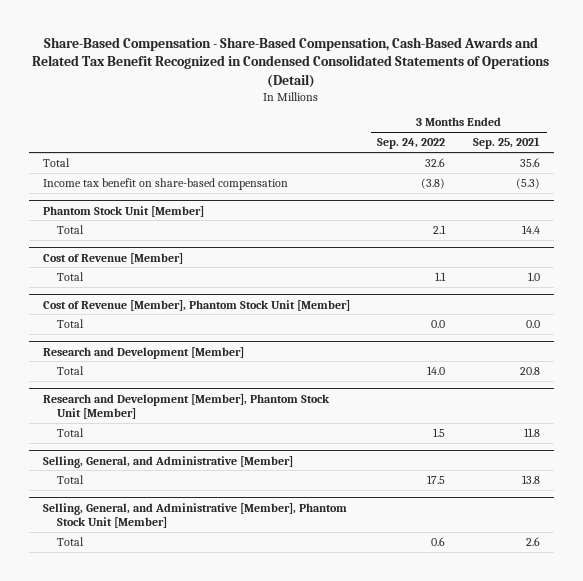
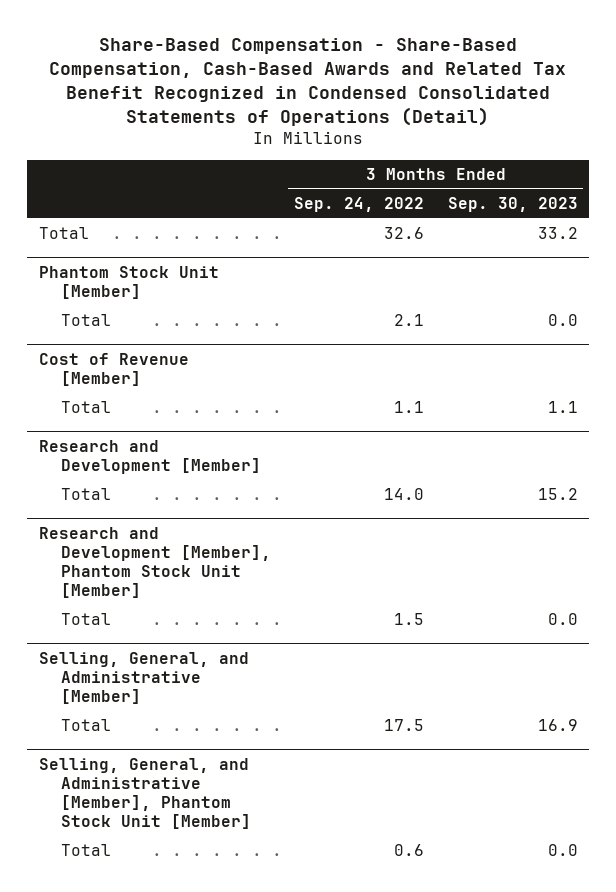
[472,137,540,150] Sep. 25, 2021 -> none
none -> [447,196,578,212] Sep. 30, 2023
[42,178,288,191] Income tax benefit on share-based compensation -> none
[42,299,350,311] Cost of Revenue [Member], Phantom Stock Unit [Member] -> none
[57,319,85,329] Total -> none

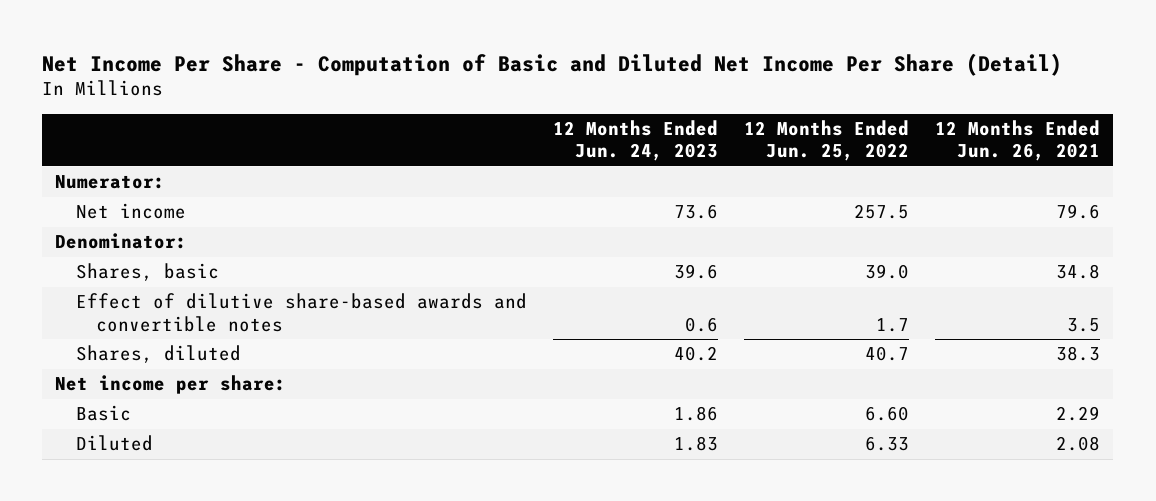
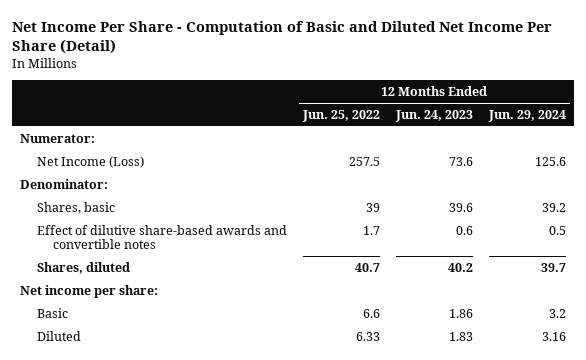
[935,119,1101,162] 12 Months Ended Jun. 26, 2021 -> none
none -> [487,109,566,122] Jun. 29, 2024
[75,203,186,220] Net income -> [36,155,144,168] Net Income (Loss)
[865,264,910,280] 39.0 -> [365,202,380,212] 39
[865,406,910,422] 6.60 -> [362,308,380,318] 6.6

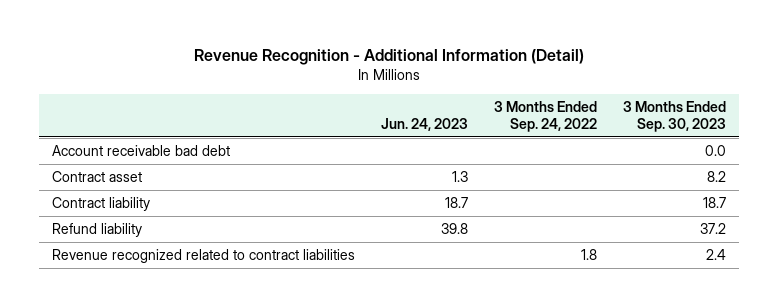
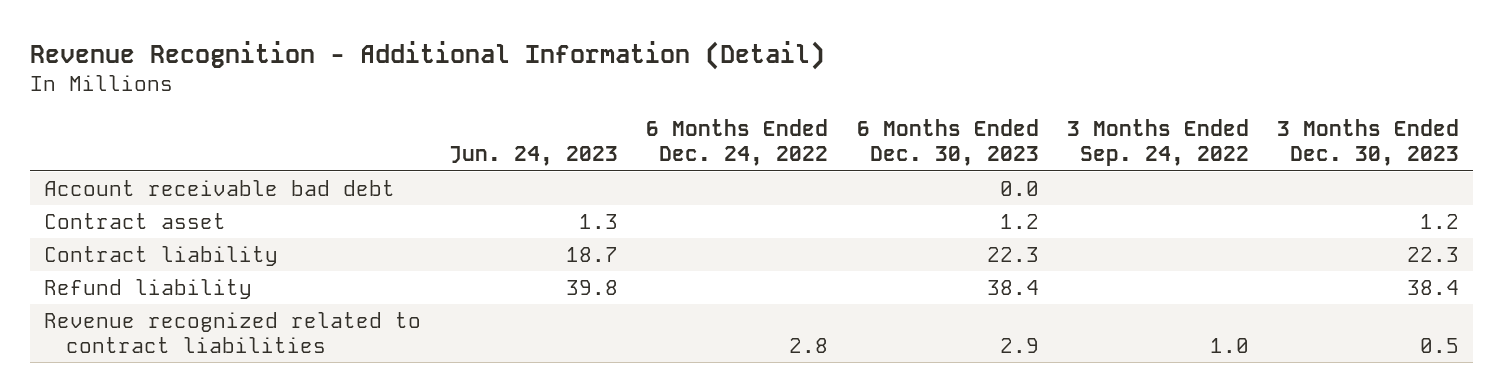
[622,100,726,132] 3 Months Ended Sep. 30, 2023 -> none
none -> [646,119,829,167] 6 Months Ended Dec. 24, 2022
none -> [856,119,1039,167] 6 Months Ended Dec. 30, 2023
none -> [1277,119,1460,167] 3 Months Ended Dec. 30, 2023
[581,249,598,261] 1.8 -> [1209,338,1249,354] 1.0

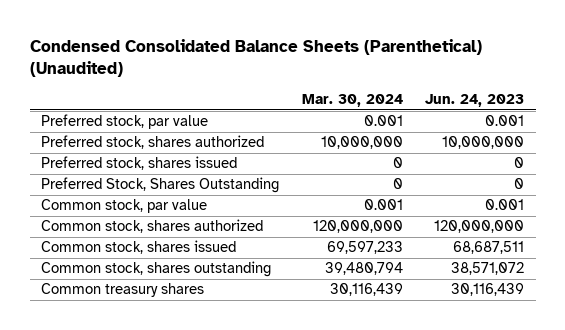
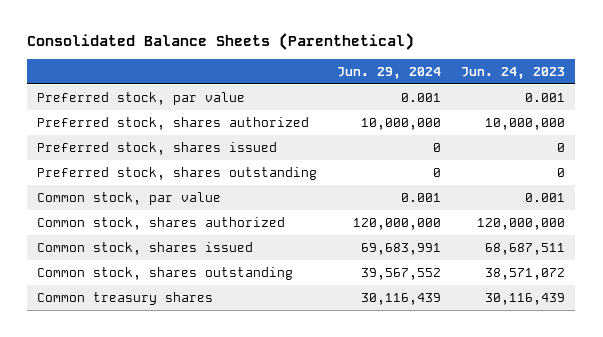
[29,38,482,78] Condensed Consolidated Balance Sheets (Parenthetical) (Unaudited) -> [27,33,415,51] Consolidated Balance Sheets (Parenthetical)
[301,93,403,107] Mar. 30, 2024 -> none
none -> [337,66,442,79] Jun. 29, 2024
[40,177,279,194] Preferred Stock, Shares Outstanding -> [37,166,318,180] Preferred stock, shares outstanding

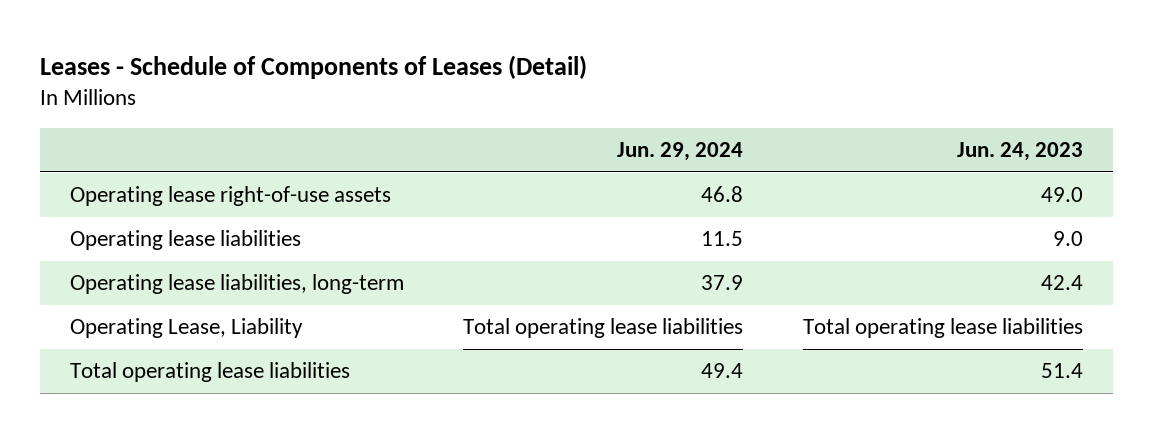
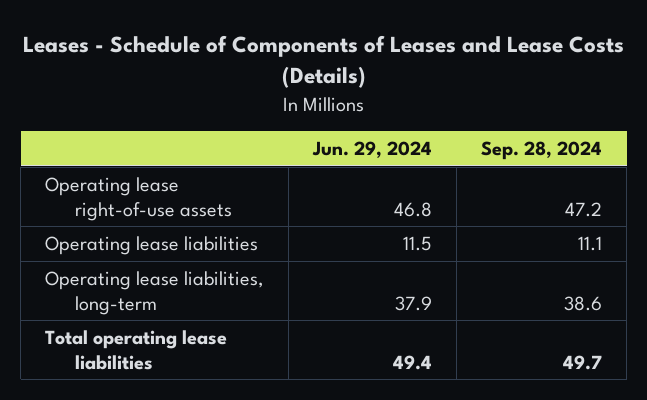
[39,54,587,79] Leases - Schedule of Components of Leases (Detail) -> [22,34,624,89] Leases - Schedule of Components of Leases and Lease Costs (Details)
[957,142,1084,162] Jun. 24, 2023 -> none
none -> [481,141,603,161] Sep. 28, 2024
[69,318,303,339] Operating Lease, Liability -> none

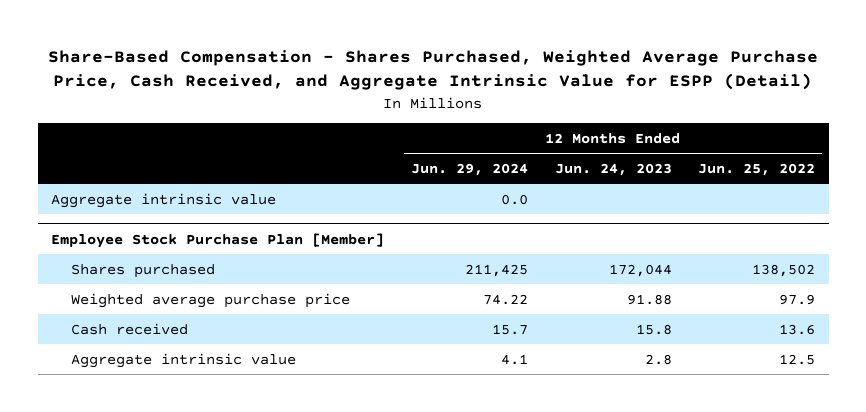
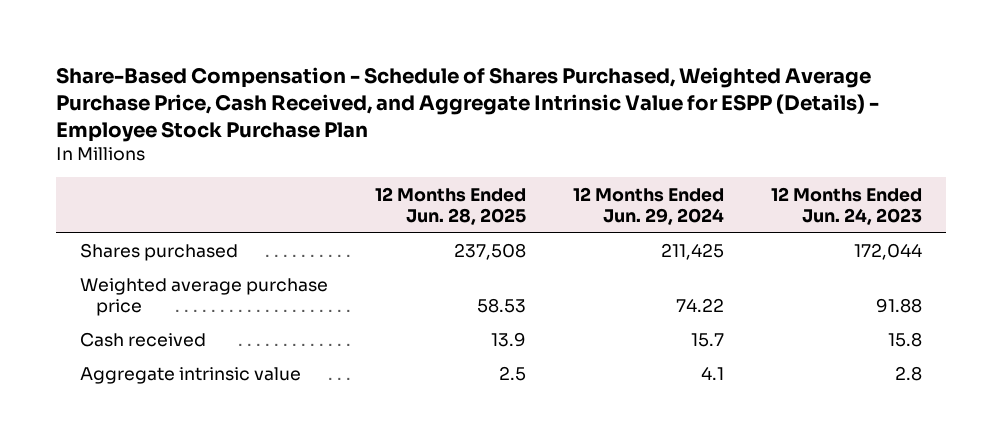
[48,50,819,91] Share-Based Compensation - Shares Purchased, Weighted Average Purchase Price, Cash Received, and Aggregate Intrinsic Value for ESPP (Detail) -> [56,66,880,142] Share-Based Compensation - Schedule of Shares Purchased, Weighted Average Purchase Price, Cash Received, and Aggregate Intrinsic Value for ESPP (Details) - Employee Stock Purchase Plan
[698,162,816,176] Jun. 25, 2022 -> none
none -> [374,186,526,225] 12 Months Ended Jun. 28, 2025
[51,192,277,208] Aggregate intrinsic value -> none
[51,232,385,248] Employee Stock Purchase Plan [Member] -> none

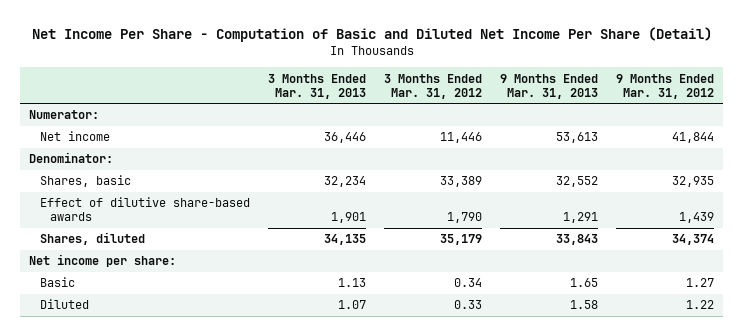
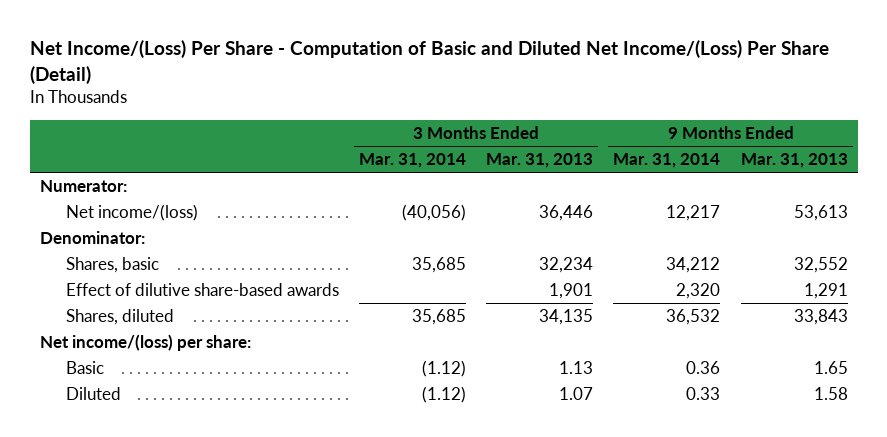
[31,27,712,43] Net Income Per Share - Computation of Basic and Diluted Net Income Per Share (Detail) -> [29,40,829,84] Net Income/(Loss) Per Share - Computation of Basic and Diluted Net Income/(Loss) Per Share (Detail)
[383,73,482,99] 3 Months Ended Mar. 31, 2012 -> none
[616,73,715,99] 9 Months Ended Mar. 31, 2012 -> none
none -> [359,153,467,169] Mar. 31, 2014
none -> [613,153,721,169] Mar. 31, 2014
[39,131,110,142] Net income -> [65,204,198,222] Net income/(loss)
[29,254,177,268] Net income per share: -> [39,334,251,352] Net income/(loss) per share:

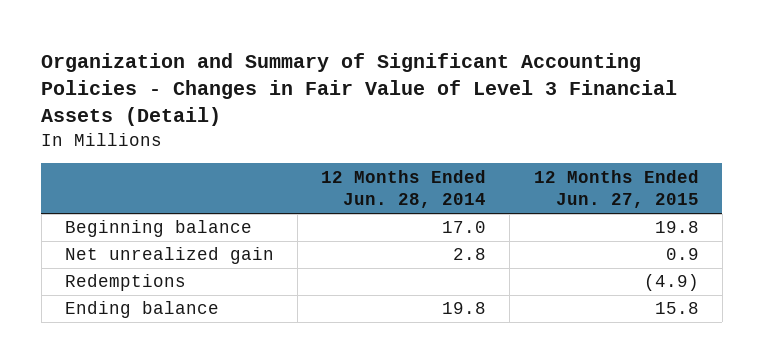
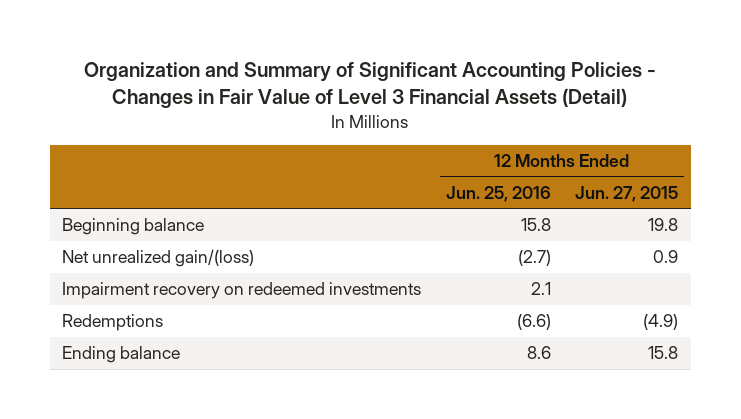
[321,169,487,209] 12 Months Ended Jun. 28, 2014 -> none
none -> [445,186,551,203] Jun. 25, 2016
[64,247,274,265] Net unrealized gain -> [62,249,255,268] Net unrealized gain/(loss)
none -> [62,282,422,300] Impairment recovery on redeemed investments

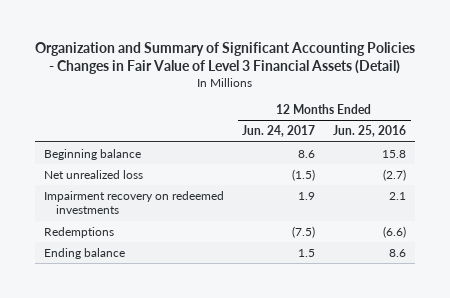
[575,186,679,203] Jun. 27, 2015 -> none
none -> [242,125,316,138] Jun. 24, 2017
[62,249,255,268] Net unrealized gain/(loss) -> [43,169,143,179] Net unrealized loss

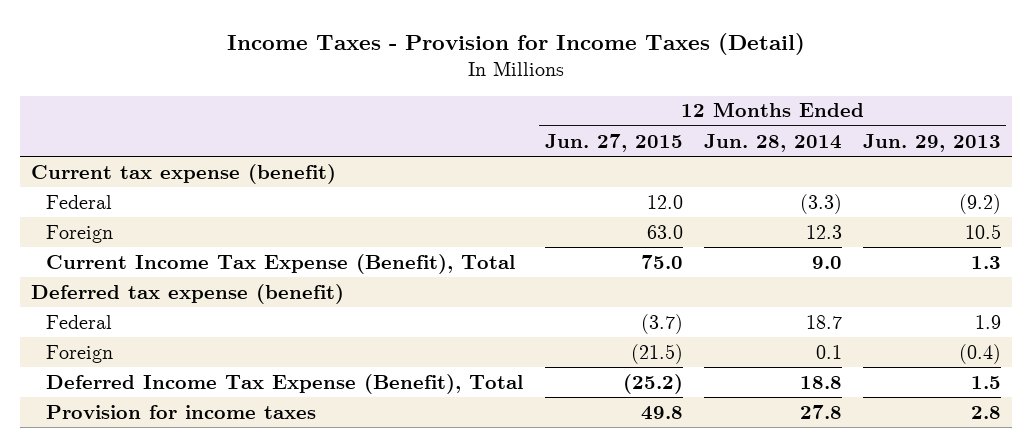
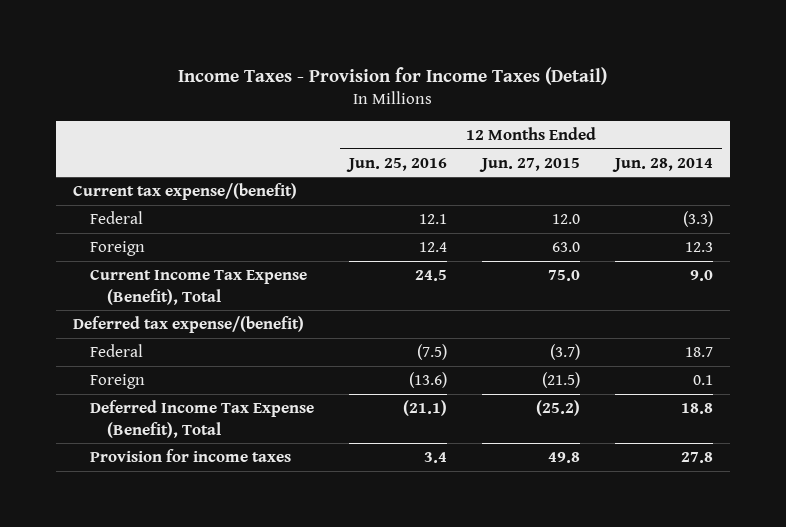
[863,133,1002,152] Jun. 29, 2013 -> none
none -> [346,157,448,172] Jun. 25, 2016
[30,163,336,184] Current tax expense (benefit) -> [73,182,298,200] Current tax expense/(benefit)
[30,283,344,304] Deferred tax expense (benefit) -> [73,315,305,333] Deferred tax expense/(benefit)

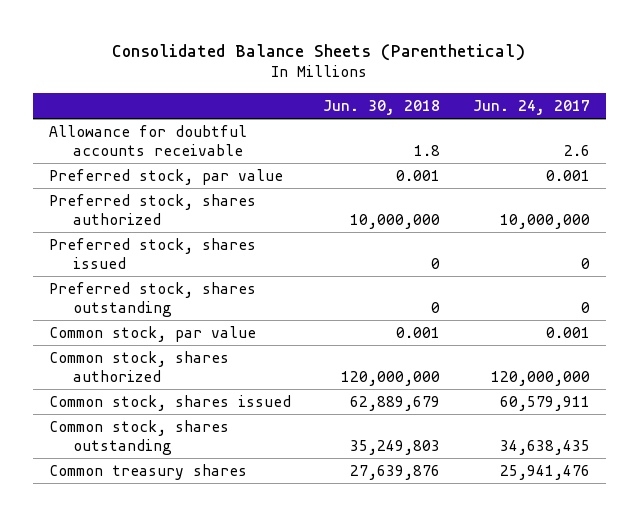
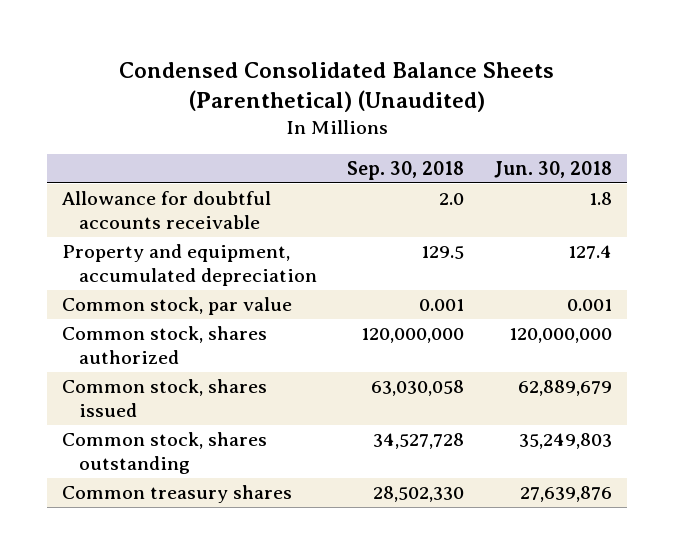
[112,43,526,61] Consolidated Balance Sheets (Parenthetical) -> [119,61,555,112] Condensed Consolidated Balance Sheets (Parenthetical) (Unaudited)
[472,99,590,115] Jun. 24, 2017 -> none
none -> [347,161,465,181] Sep. 30, 2018
[48,168,283,185] Preferred stock, par value -> none
[48,193,256,225] Preferred stock, shares authorized -> none
[48,237,256,269] Preferred stock, shares issued -> none
[48,281,256,317] Preferred stock, shares outstanding -> none
none -> [62,244,318,287] Property and equipment, accumulated depreciation

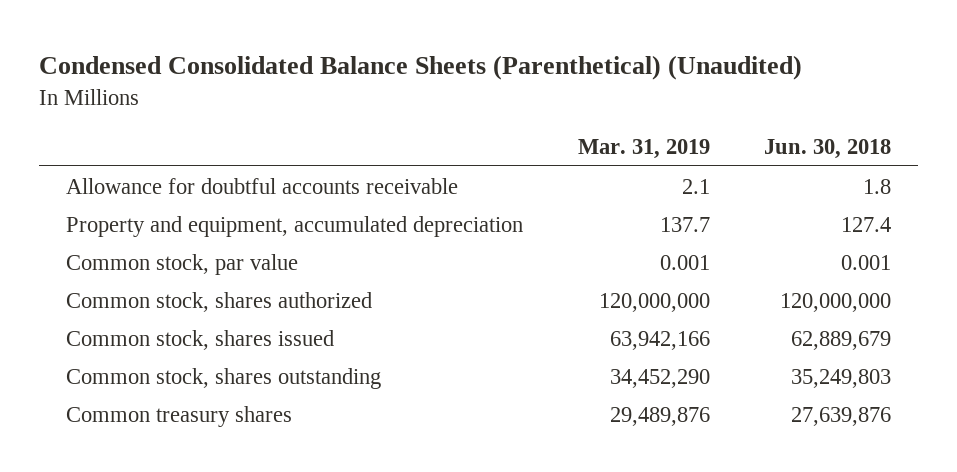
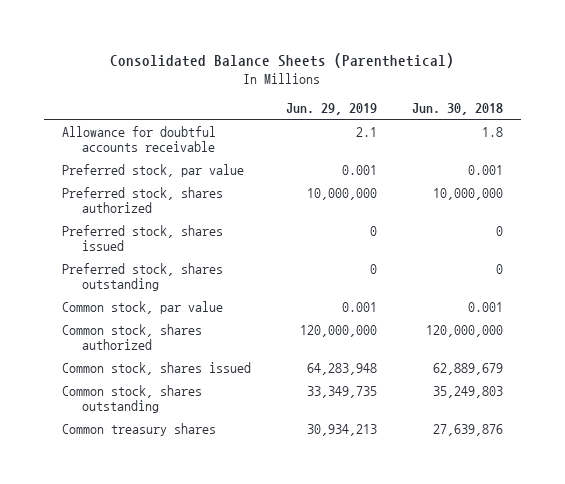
[38,55,802,81] Condensed Consolidated Balance Sheets (Parenthetical) (Unaudited) -> [110,52,455,68] Consolidated Balance Sheets (Parenthetical)
[577,139,710,160] Mar. 31, 2019 -> none
none -> [285,102,377,115] Jun. 29, 2019
[66,215,524,237] Property and equipment, accumulated depreciation -> none
none -> [61,163,244,177] Preferred stock, par value
none -> [61,186,223,214] Preferred stock, shares authorized
none -> [61,224,223,252] Preferred stock, shares issued
none -> [61,262,223,292] Preferred stock, shares outstanding

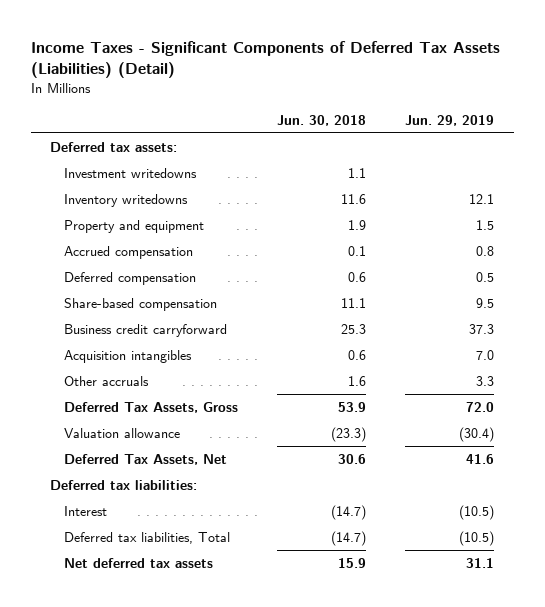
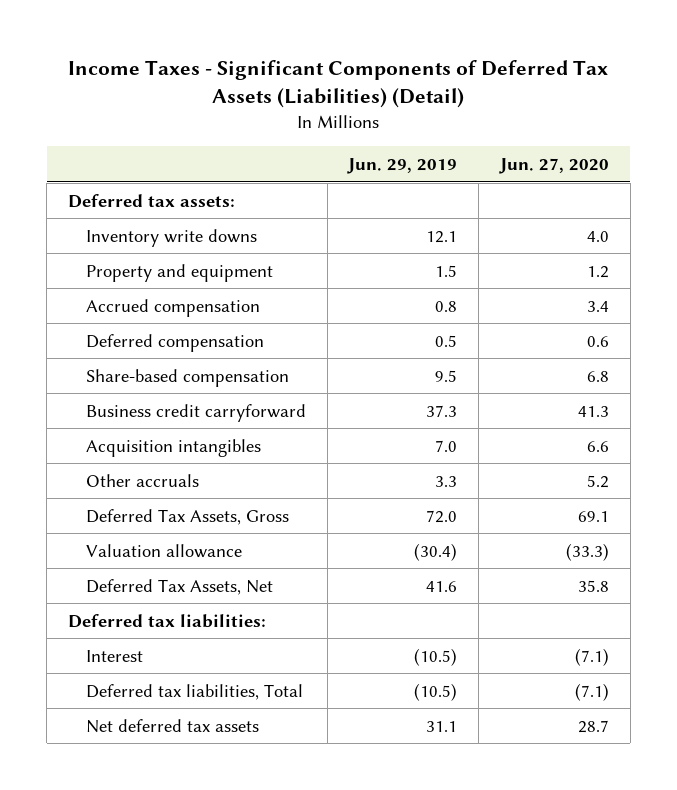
[277,115,367,127] Jun. 30, 2018 -> none
none -> [499,158,610,175] Jun. 27, 2020
[64,167,198,178] Investment writedowns -> none
[64,193,189,207] Inventory writedowns -> [85,228,257,247] Inventory write downs

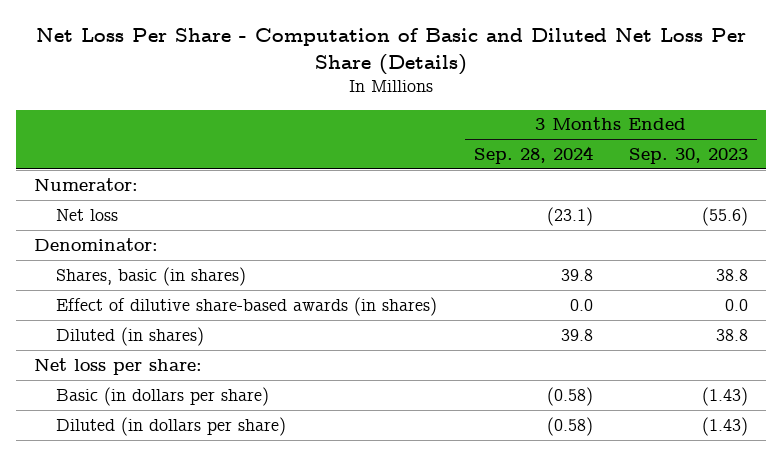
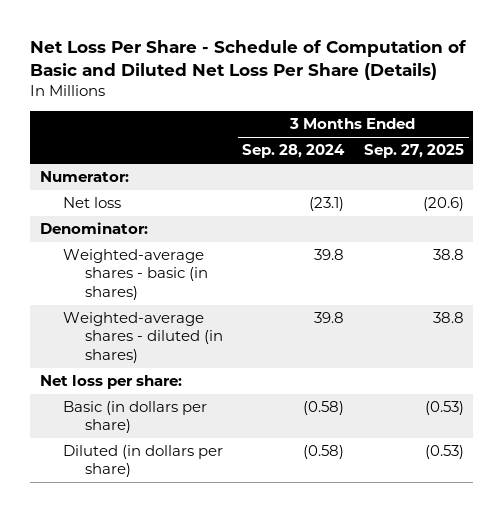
[35,28,746,76] Net Loss Per Share - Computation of Basic and Diluted Net Loss Per Share (Details) -> [30,40,468,81] Net Loss Per Share - Schedule of Computation of Basic and Diluted Net Loss Per Share (Details)
[628,147,748,164] Sep. 30, 2023 -> none
none -> [363,144,464,159] Sep. 27, 2025
[56,296,438,316] Effect of dilutive share-based awards (in shares) -> none
[56,266,247,286] Shares, basic (in shares) -> [62,249,209,300] Weighted-average shares - basic (in shares)
[56,326,205,346] Diluted (in shares) -> [62,312,224,363] Weighted-average shares - diluted (in shares)

